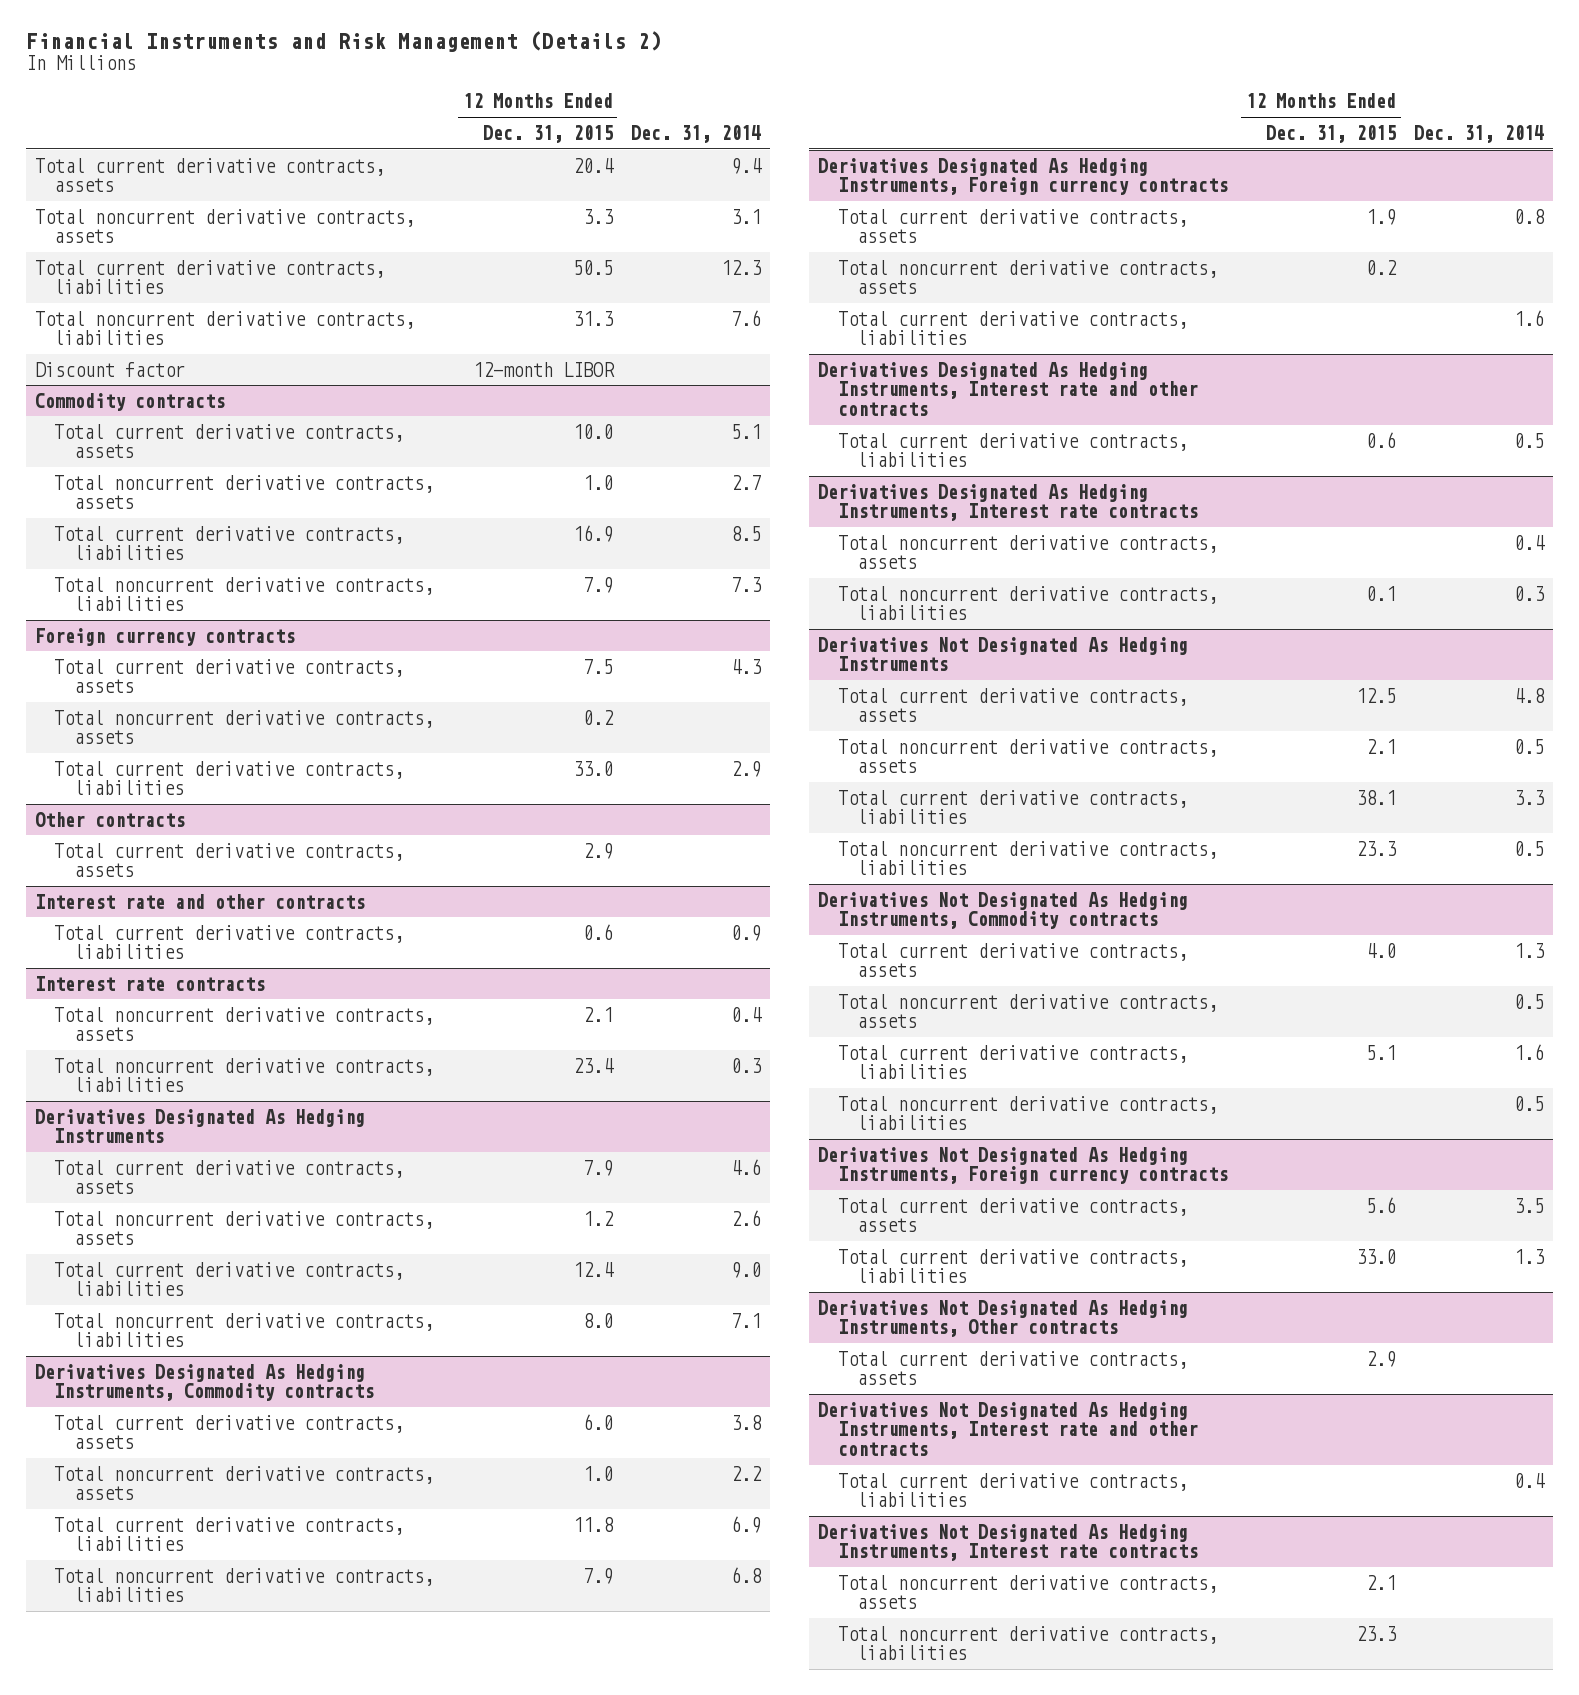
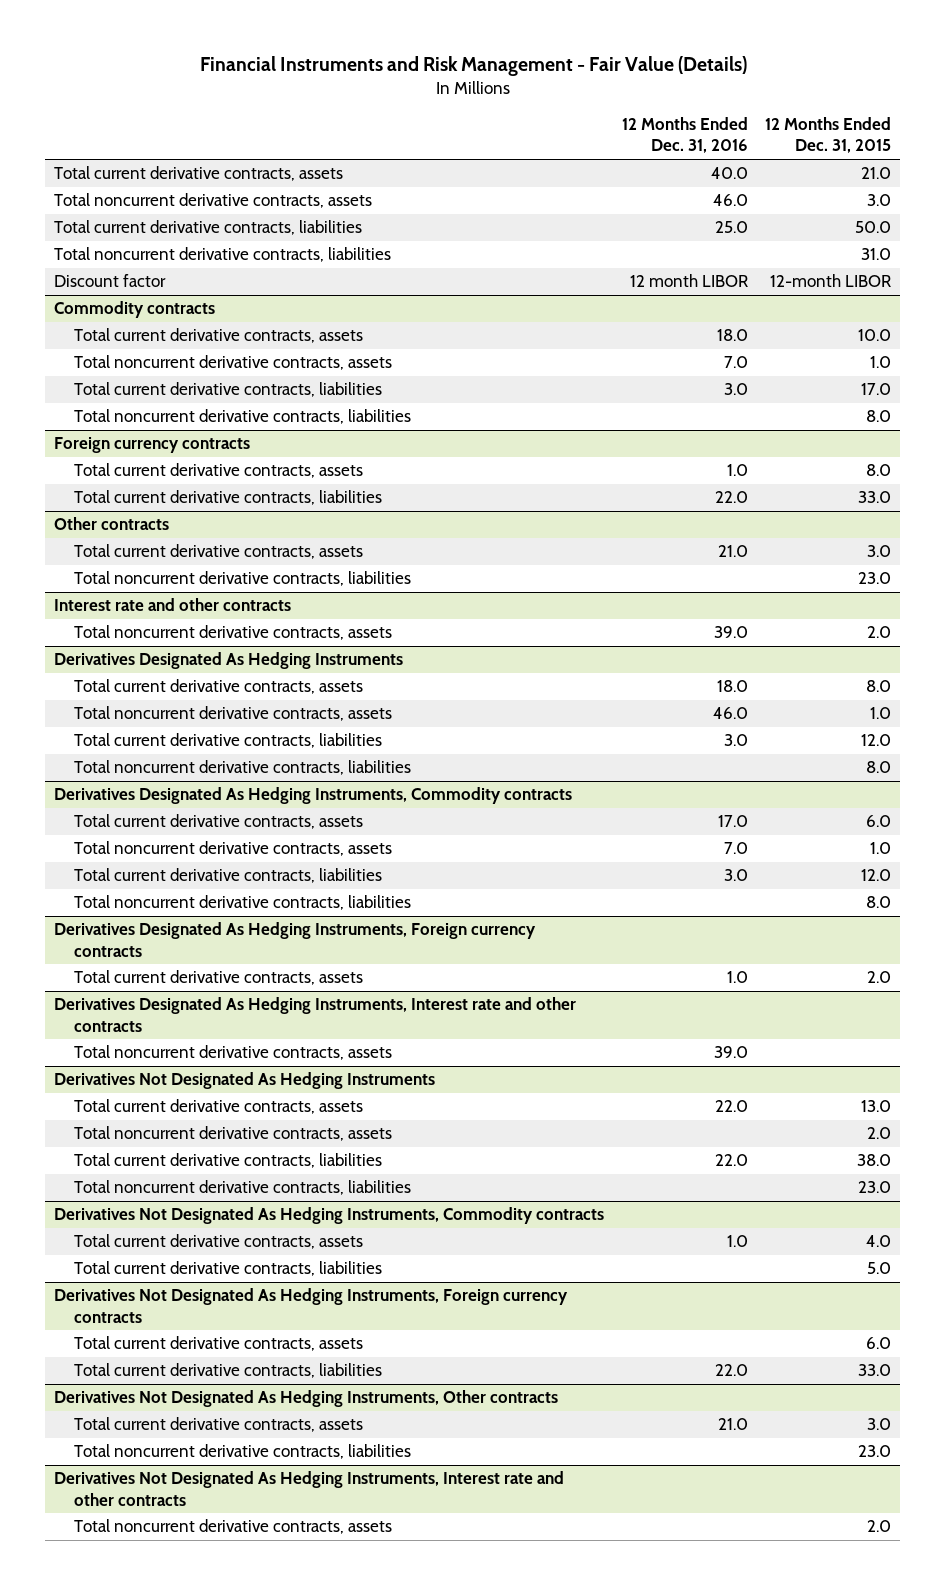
[25,31,662,53] Financial Instruments and Risk Management (Details 2) -> [199,55,747,76] Financial Instruments and Risk Management - Fair Value (Details)
[631,124,762,143] Dec. 31, 2014 -> none
none -> [621,117,748,154] 12 Months Ended Dec. 31, 2016
[572,157,614,173] 20.4 -> [861,167,892,180] 21.0
[582,208,614,224] 3.3 -> [867,194,892,207] 3.0
[572,259,613,275] 50.5 -> [855,221,892,234] 50.0
[572,310,614,326] 31.3 -> [861,248,892,261] 31.0
[572,524,613,542] 16.9 -> [861,383,892,396] 17.0
[582,576,613,593] 7.9 -> [866,410,892,423] 8.0
[54,709,435,745] Total noncurrent derivative contracts, assets -> none
[582,658,613,674] 7.5 -> [866,464,892,477] 8.0
[582,842,613,859] 2.9 -> [867,545,892,558] 3.0
none -> [74,571,412,587] Total noncurrent derivative contracts, liabilities
[54,924,405,960] Total current derivative contracts, liabilities -> none
[34,975,265,991] Interest rate contracts -> none
[54,1057,435,1093] Total noncurrent derivative contracts, liabilities -> none
[582,1006,613,1022] 2.1 -> [867,626,892,639] 2.0
[582,1159,613,1176] 7.9 -> [866,680,892,693] 8.0
[582,1210,614,1226] 1.2 -> [870,707,892,720] 1.0
[572,1261,614,1277] 12.4 -> [861,734,892,747] 12.0
[572,1516,614,1532] 11.8 -> [861,869,892,882] 12.0
[582,1567,613,1584] 7.9 -> [866,896,892,909] 8.0
[837,259,1218,295] Total noncurrent derivative contracts, assets -> none
[837,310,1188,346] Total current derivative contracts, liabilities -> none
[1365,208,1396,225] 1.9 -> [867,971,892,984] 2.0
[837,432,1188,468] Total current derivative contracts, liabilities -> none
[817,483,1198,522] Derivatives Designated As Hedging Instruments, Interest rate contracts -> none
[837,585,1218,621] Total noncurrent derivative contracts, liabilities -> none
[1355,687,1396,703] 12.5 -> [861,1100,892,1113] 13.0
[1365,738,1396,754] 2.1 -> [867,1127,892,1140] 2.0
[1355,789,1396,805] 38.1 -> [857,1154,892,1167] 38.0
[1355,840,1397,856] 23.3 -> [858,1181,892,1194] 23.0
[837,993,1218,1029] Total noncurrent derivative contracts, assets -> none
[837,1095,1218,1131] Total noncurrent derivative contracts, liabilities -> none
[1365,1044,1396,1060] 5.1 -> [867,1262,892,1275] 5.0
[1365,1196,1396,1213] 5.6 -> [866,1337,892,1350] 6.0
[1365,1350,1396,1367] 2.9 -> [867,1418,892,1431] 3.0
none -> [74,1444,412,1460] Total noncurrent derivative contracts, liabilities
[837,1472,1188,1508] Total current derivative contracts, liabilities -> none
[817,1523,1198,1562] Derivatives Not Designated As Hedging Instruments, Interest rate contracts -> none
[837,1625,1218,1661] Total noncurrent derivative contracts, liabilities -> none
[1365,1574,1396,1590] 2.1 -> [867,1520,892,1533] 2.0

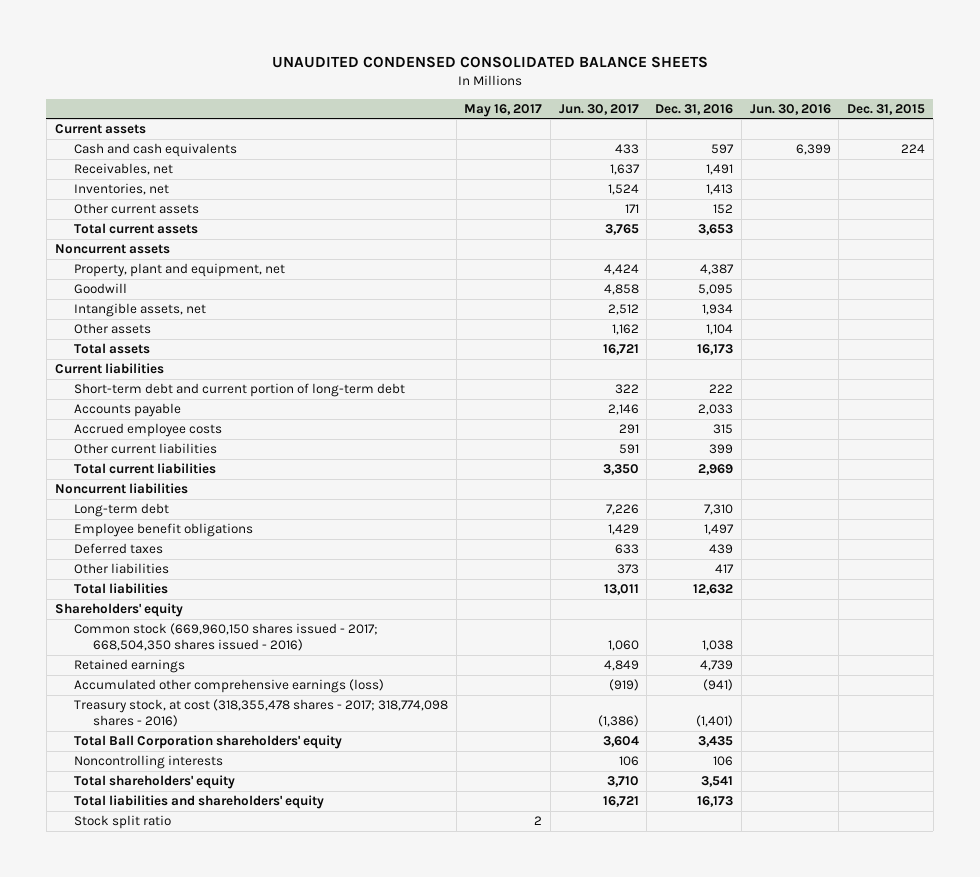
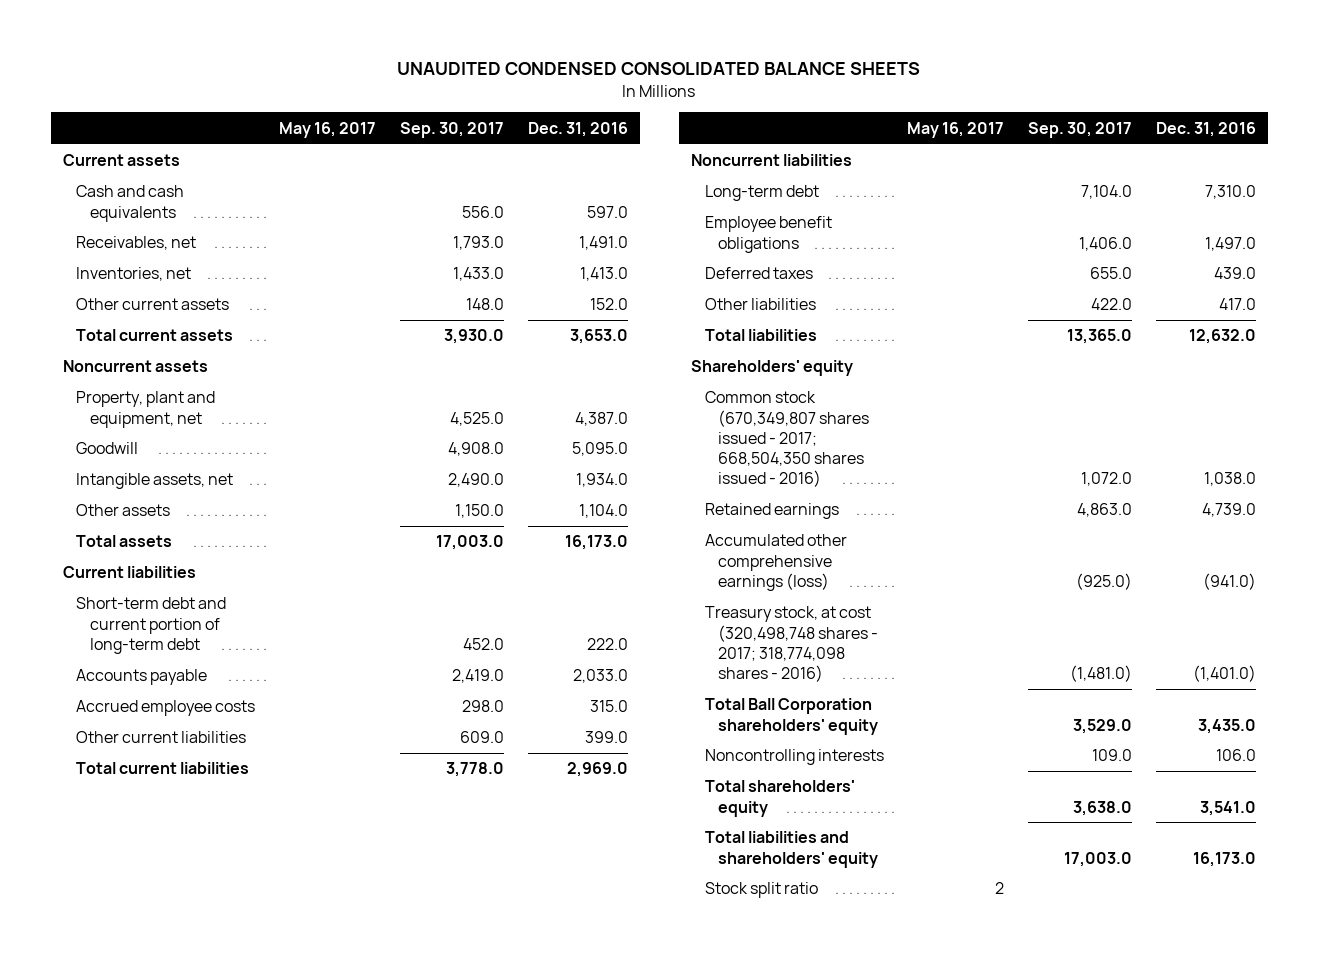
[558,103,639,115] Jun. 30, 2017 -> none
[749,103,831,115] Jun. 30, 2016 -> none
[847,103,926,115] Dec. 31, 2015 -> none
none -> [400,121,505,138] Sep. 30, 2017
[711,144,735,155] 597 -> [586,205,628,218] 597.0
[706,164,734,176] 1,491 -> [578,236,628,251] 1,491.0
[706,184,734,196] 1,413 -> [579,267,628,282] 1,413.0
[713,204,734,215] 152 -> [589,298,628,311] 152.0
[698,224,734,236] 3,653 -> [569,329,628,345] 3,653.0
[700,264,735,276] 4,387 -> [574,411,628,426] 4,387.0
[698,284,734,296] 5,095 -> [571,442,628,457] 5,095.0
[702,304,734,316] 1,934 -> [575,473,628,488] 1,934.0
[706,324,734,336] 1,104 -> [578,504,628,519] 1,104.0
[697,344,734,356] 16,173 -> [564,535,628,551] 16,173.0
[709,384,734,394] 222 -> [586,637,628,650] 222.0
[698,404,734,416] 2,033 -> [572,669,628,684] 2,033.0
[713,424,734,435] 315 -> [589,700,628,713] 315.0
[709,444,734,455] 399 -> [584,731,628,744] 399.0
[698,464,734,476] 2,969 -> [566,762,628,778] 2,969.0
[704,504,734,516] 7,310 -> [1204,185,1256,200] 7,310.0
[704,524,735,536] 1,497 -> [1204,236,1256,251] 1,497.0
[709,544,734,555] 439 -> [1213,267,1256,280] 439.0
[715,564,735,574] 417 -> [1218,298,1256,311] 417.0
[693,584,734,596] 12,632 -> [1188,329,1256,345] 12,632.0
[73,623,378,652] Common stock (669,960,150 shares issued - 2017; 668,504,350 shares issued - 2016) -> [704,391,870,487] Common stock (670,349,807 shares issued - 2017; 668,504,350 shares issued - 2016)
[702,640,734,652] 1,038 -> [1203,471,1256,486] 1,038.0
[700,660,734,672] 4,739 -> [1201,503,1256,518] 4,739.0
[703,679,734,692] (941) -> [1202,572,1256,590] (941.0)
[73,699,448,728] Treasury stock, at cost (318,355,478 shares - 2017; 318,774,098 shares - 2016) -> [704,606,879,682] Treasury stock, at cost (320,498,748 shares - 2017; 318,774,098 shares - 2016)
[696,715,734,728] (1,401) -> [1192,664,1256,682] (1,401.0)
[698,736,734,748] 3,435 -> [1197,718,1256,734] 3,435.0
[713,756,734,767] 106 -> [1215,749,1256,762] 106.0
[701,776,734,788] 3,541 -> [1199,800,1256,816] 3,541.0
[697,796,734,808] 16,173 -> [1192,851,1256,867] 16,173.0

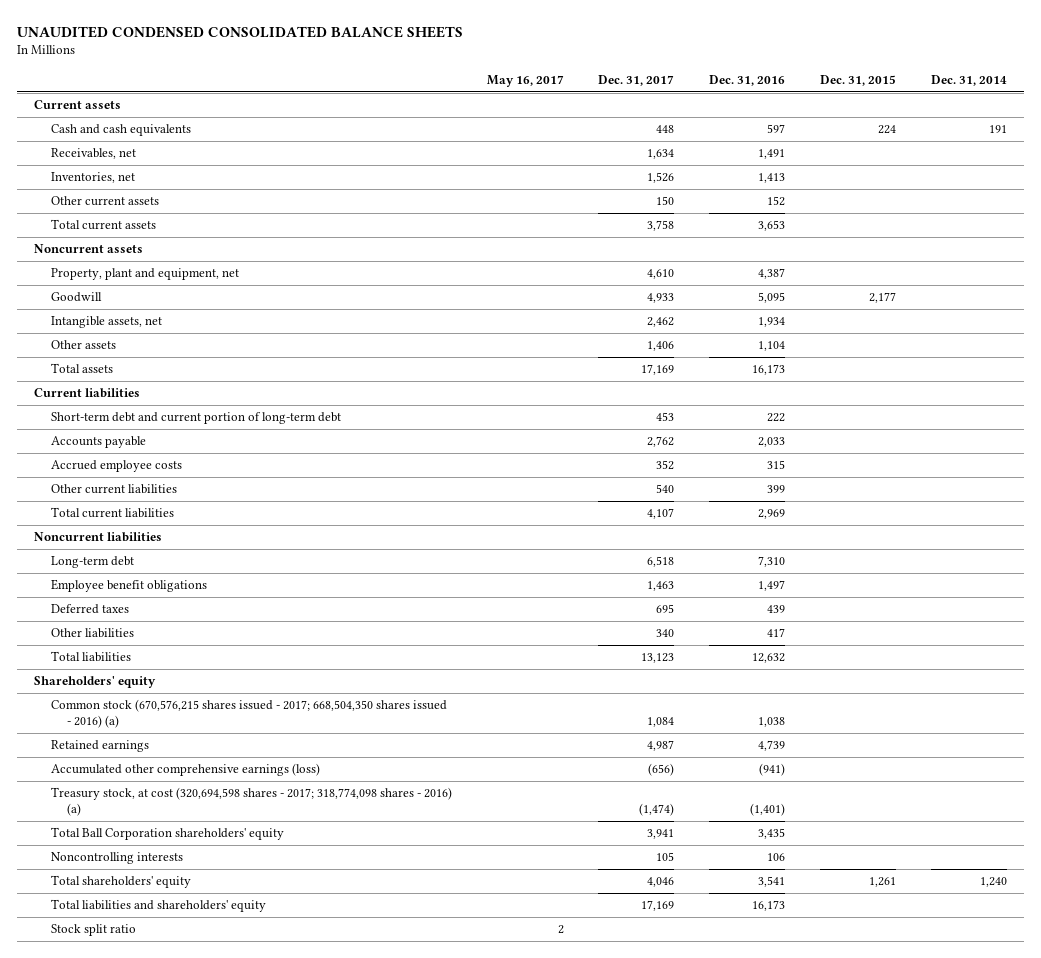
[400,121,505,138] Sep. 30, 2017 -> none
none -> [598,74,675,86] Dec. 31, 2017
none -> [819,74,896,86] Dec. 31, 2015
none -> [930,74,1007,86] Dec. 31, 2014
[586,205,628,218] 597.0 -> [767,124,786,134] 597
[578,236,628,251] 1,491.0 -> [758,149,786,160] 1,491
[579,267,628,282] 1,413.0 -> [758,173,786,184] 1,413
[589,298,628,311] 152.0 -> [767,196,786,207] 152
[569,329,628,345] 3,653.0 -> [758,220,786,232] 3,653
[574,411,628,426] 4,387.0 -> [758,268,786,280] 4,387
[571,442,628,457] 5,095.0 -> [758,292,786,304] 5,095
[575,473,628,488] 1,934.0 -> [758,317,786,328] 1,934
[578,504,628,519] 1,104.0 -> [758,341,786,352] 1,104
[564,535,628,551] 16,173.0 -> [752,364,786,376] 16,173
[586,637,628,650] 222.0 -> [767,413,786,423] 222
[572,669,628,684] 2,033.0 -> [758,437,786,448] 2,033
[589,700,628,713] 315.0 -> [767,460,786,470] 315
[584,731,628,744] 399.0 -> [767,485,786,494] 399
[566,762,628,778] 2,969.0 -> [758,509,786,520] 2,969
[1204,185,1256,200] 7,310.0 -> [758,556,786,568] 7,310
[1204,236,1256,251] 1,497.0 -> [758,580,786,592] 1,497
[1213,267,1256,280] 439.0 -> [767,605,786,614] 439
[1218,298,1256,311] 417.0 -> [767,628,786,638] 417
[1188,329,1256,345] 12,632.0 -> [752,653,786,664] 12,632
[704,391,870,487] Common stock (670,349,807 shares issued - 2017; 668,504,350 shares issued - 2016) -> [50,699,447,729] Common stock (670,576,215 shares issued - 2017; 668,504,350 shares issued - 2016) (a)
[1203,471,1256,486] 1,038.0 -> [758,717,786,728] 1,038
[1201,503,1256,518] 4,739.0 -> [758,740,786,752] 4,739
[1202,572,1256,590] (941.0) -> [759,763,786,777] (941)
[704,606,879,682] Treasury stock, at cost (320,498,748 shares - 2017; 318,774,098 shares - 2016) -> [50,787,452,817] Treasury stock, at cost (320,694,598 shares - 2017; 318,774,098 shares - 2016) (a)
[1192,664,1256,682] (1,401.0) -> [750,803,786,817] (1,401)
[1197,718,1256,734] 3,435.0 -> [758,828,786,840] 3,435
[1215,749,1256,762] 106.0 -> [767,853,786,862] 106
[1199,800,1256,816] 3,541.0 -> [758,876,786,888] 3,541
[1192,851,1256,867] 16,173.0 -> [752,900,786,912] 16,173

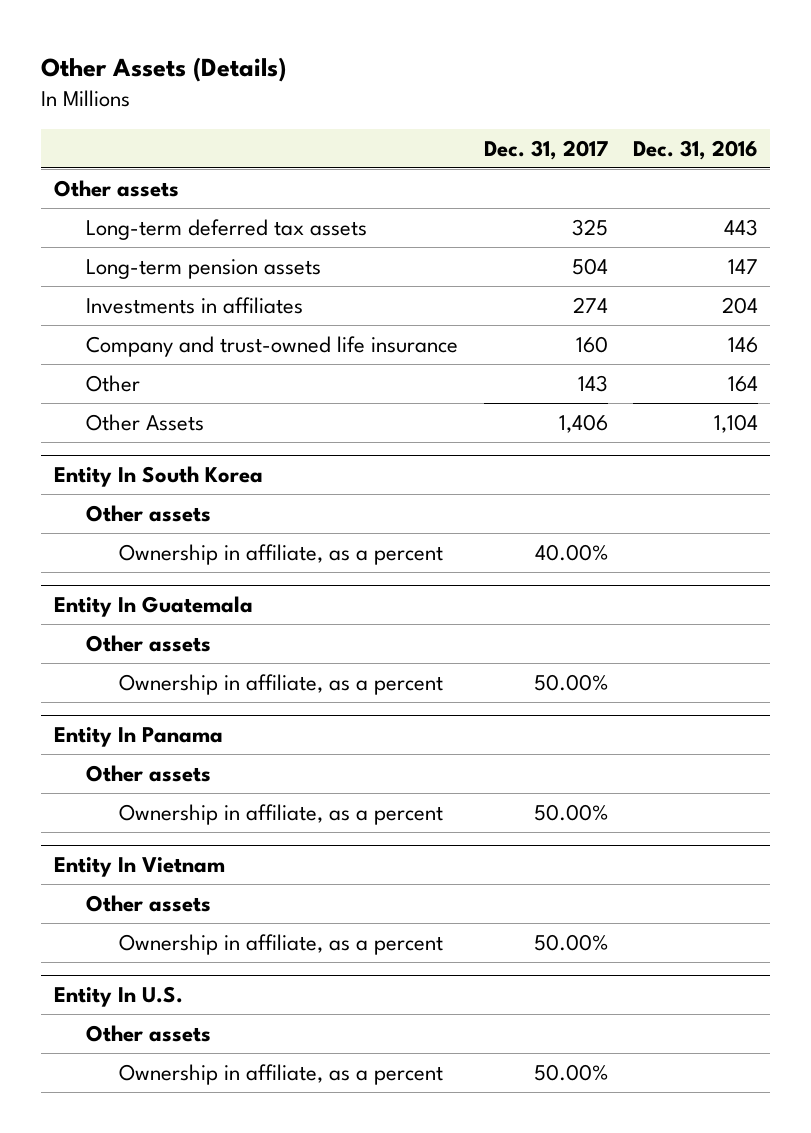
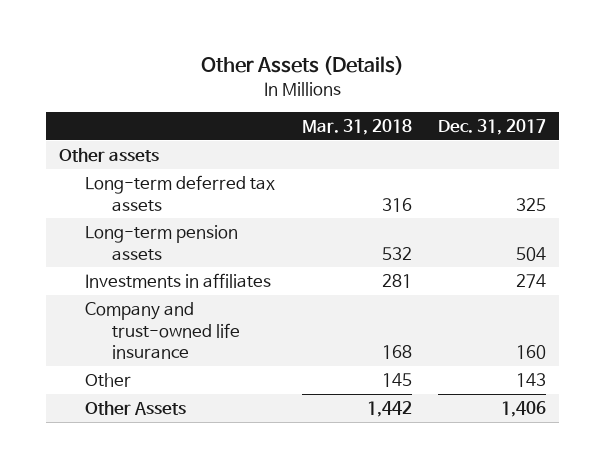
[632,139,758,160] Dec. 31, 2016 -> none
none -> [301,118,412,135] Mar. 31, 2018
[53,466,263,488] Entity In South Korea -> none
[86,504,212,522] Other assets -> none
[118,543,443,565] Ownership in affiliate, as a percent -> none
[53,596,253,618] Entity In Guatemala -> none
[86,634,212,652] Other assets -> none
[118,673,443,695] Ownership in affiliate, as a percent -> none
[53,727,223,748] Entity In Panama -> none
[86,764,212,782] Other assets -> none
[118,803,443,825] Ownership in affiliate, as a percent -> none
[53,857,225,878] Entity In Vietnam -> none
[86,894,212,912] Other assets -> none
[118,933,443,955] Ownership in affiliate, as a percent -> none
[53,986,183,1008] Entity In U.S. -> none
[86,1024,212,1042] Other assets -> none
[118,1063,443,1085] Ownership in affiliate, as a percent -> none

